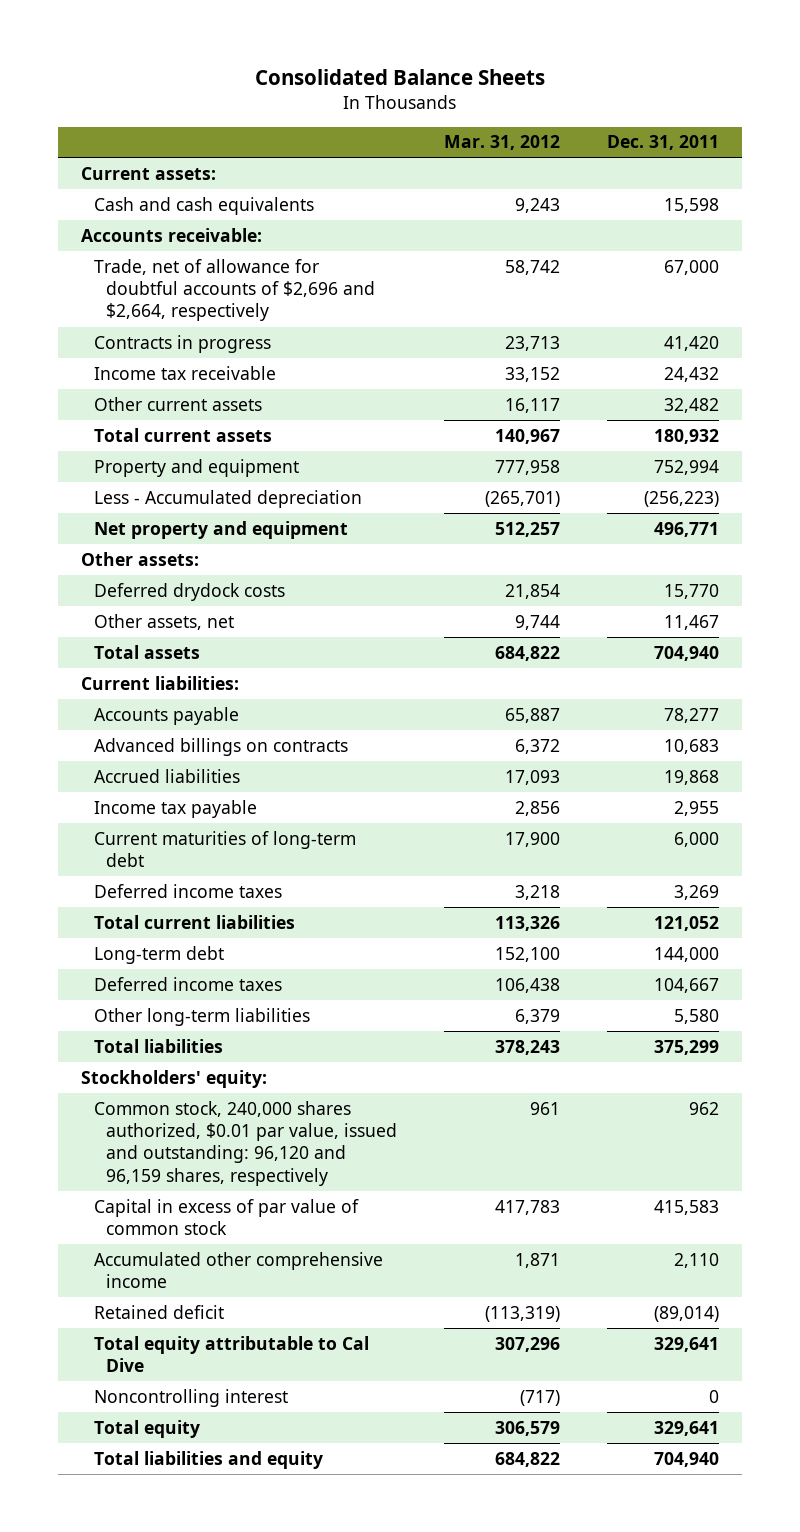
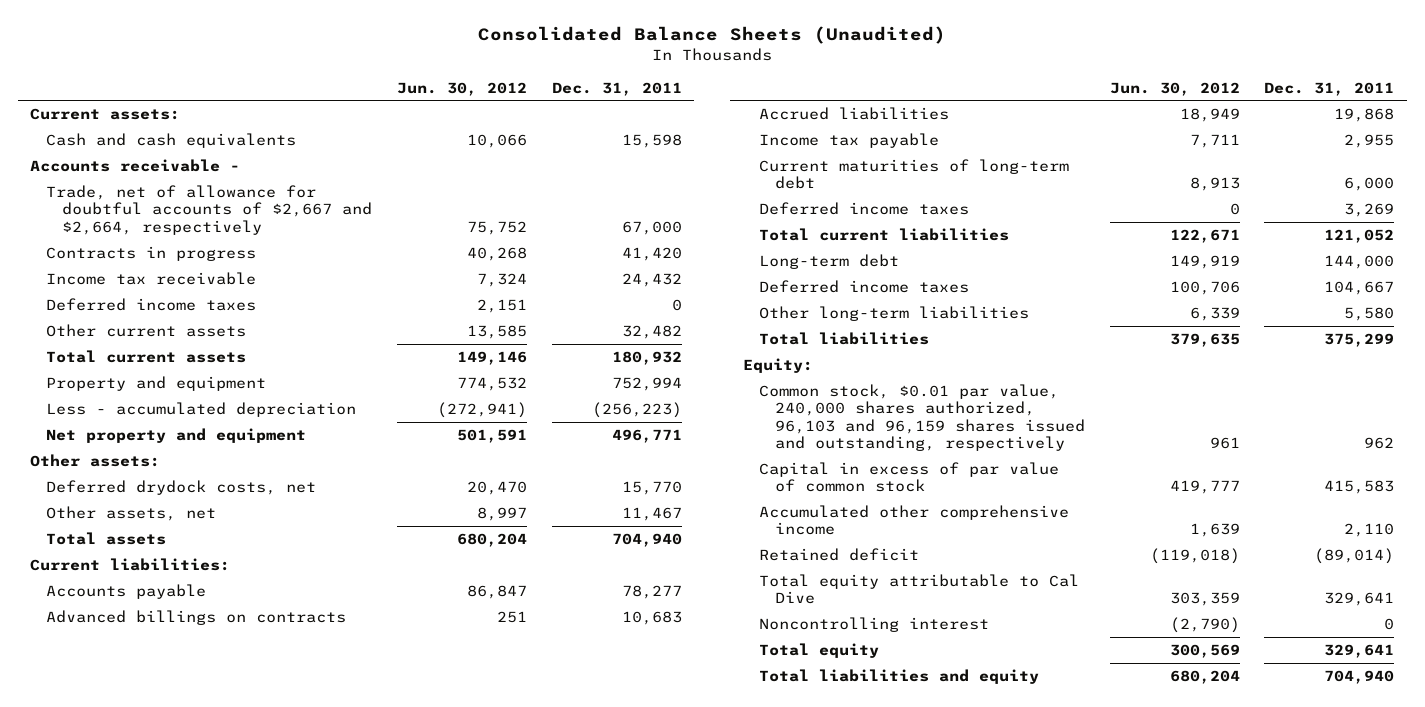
[254,69,545,86] Consolidated Balance Sheets -> [478,26,947,45] Consolidated Balance Sheets (Unaudited)
[443,135,560,151] Mar. 31, 2012 -> none
none -> [396,81,527,96] Jun. 30, 2012
[81,227,263,242] Accounts receivable: -> [30,159,241,173] Accounts receivable -
[93,258,376,322] Trade, net of allowance for doubtful accounts of $2,696 and $2,664, respectively -> [46,185,373,235] Trade, net of allowance for doubtful accounts of $2,667 and $2,664, respectively
none -> [46,298,257,312] Deferred income taxes
[93,489,362,508] Less - Accumulated depreciation -> [46,402,357,418] Less - accumulated depreciation
[93,582,285,601] Deferred drydock costs -> [46,480,317,496] Deferred drydock costs, net
[81,1069,268,1088] Stockholders' equity: -> [742,358,813,374] Equity:
[93,1100,398,1186] Common stock, 240,000 shares authorized, $0.01 par value, issued and outstanding: 96,120 and 96,159 shares, respectively -> [758,384,1085,452] Common stock, $0.01 par value, 240,000 shares authorized, 96,103 and 96,159 shares issued and outstanding, respectively

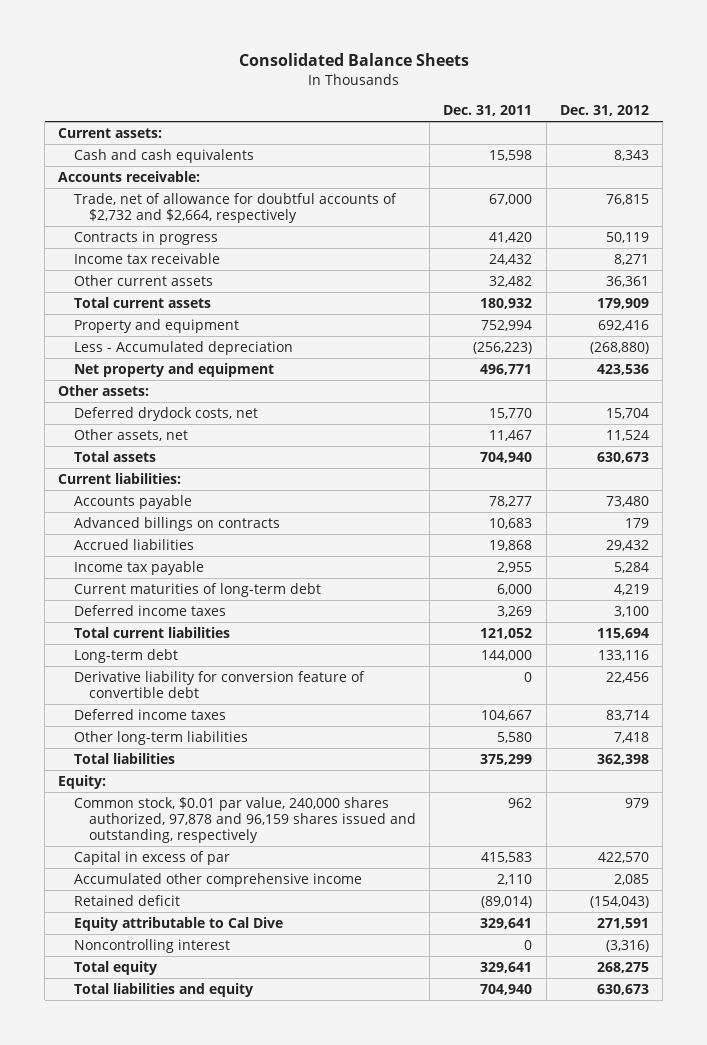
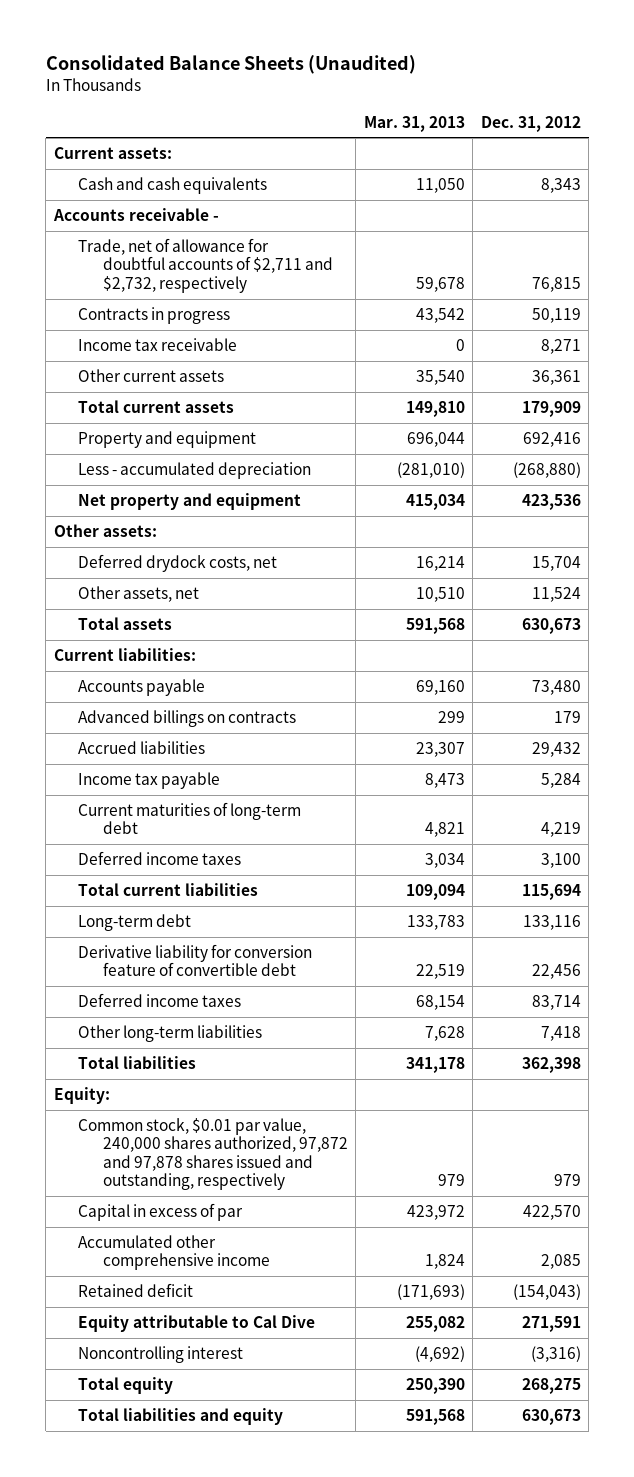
[238,53,469,67] Consolidated Balance Sheets -> [45,54,416,74] Consolidated Balance Sheets (Unaudited)
[443,104,533,116] Dec. 31, 2011 -> none
none -> [363,115,465,132] Mar. 31, 2013
[58,171,201,183] Accounts receivable: -> [52,208,219,222] Accounts receivable -
[73,193,397,224] Trade, net of allowance for doubtful accounts of $2,732 and $2,664, respectively -> [78,238,333,293] Trade, net of allowance for doubtful accounts of $2,711 and $2,732, respectively
[73,341,293,356] Less - Accumulated depreciation -> [78,462,312,480] Less - accumulated depreciation
[73,797,417,844] Common stock, $0.01 par value, 240,000 shares authorized, 97,878 and 96,159 shares issued and outstanding, respectively -> [78,1118,348,1191] Common stock, $0.01 par value, 240,000 shares authorized, 97,872 and 97,878 shares issued and outstanding, respectively

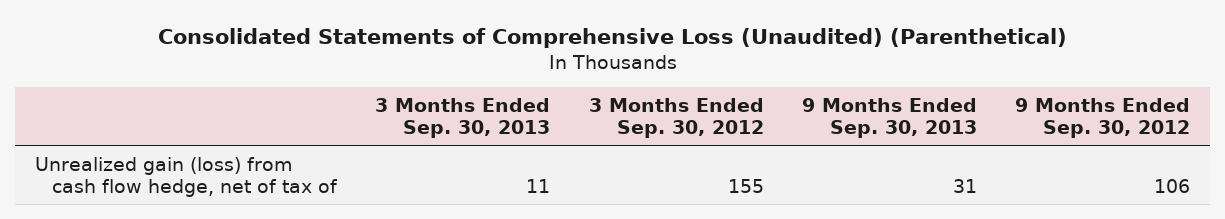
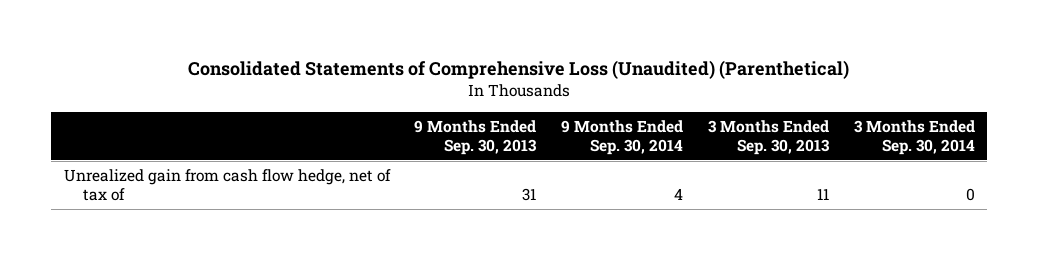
[588,98,764,139] 3 Months Ended Sep. 30, 2012 -> none
[1015,98,1191,139] 9 Months Ended Sep. 30, 2012 -> none
none -> [561,120,684,155] 9 Months Ended Sep. 30, 2014
none -> [853,120,975,155] 3 Months Ended Sep. 30, 2014
[34,156,338,197] Unrealized gain (loss) from cash flow hedge, net of tax of -> [63,169,391,201] Unrealized gain from cash flow hedge, net of tax of

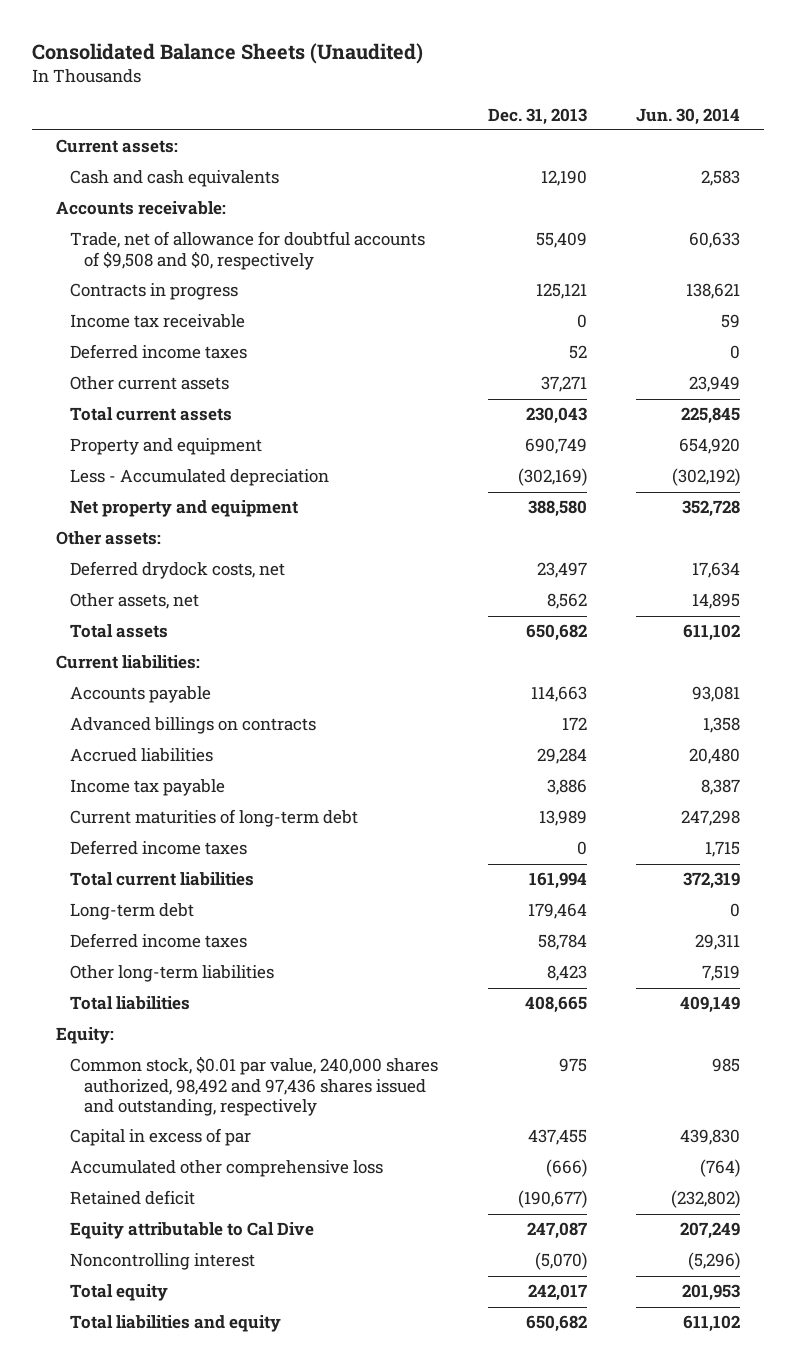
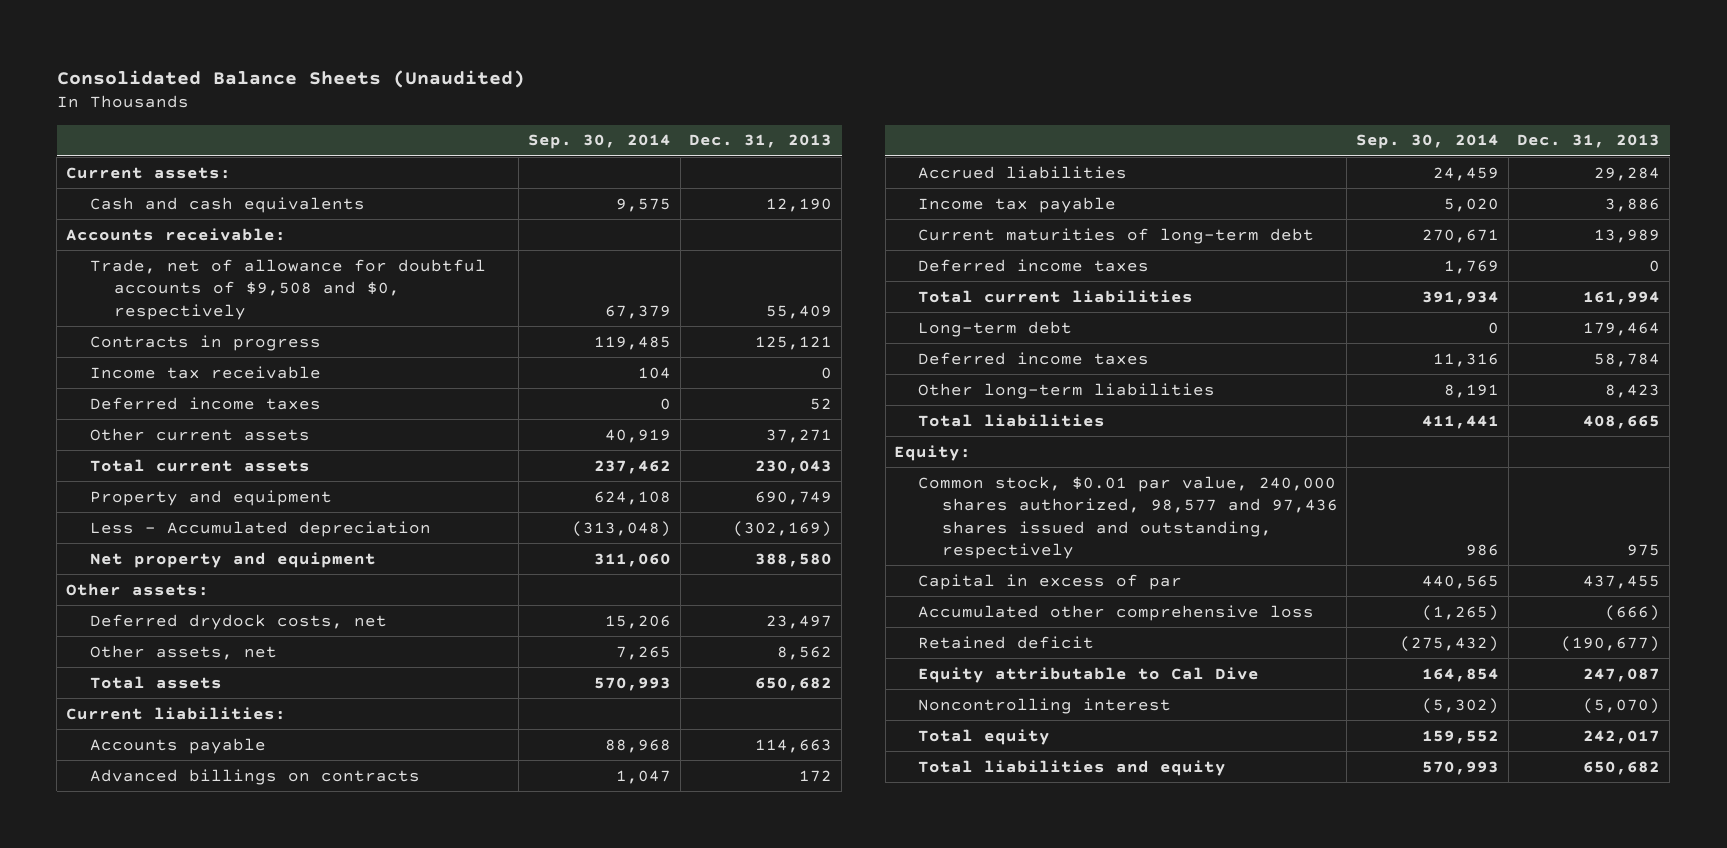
[635,107,740,125] Jun. 30, 2014 -> none
none -> [527,134,671,150] Sep. 30, 2014
[70,1056,439,1116] Common stock, $0.01 par value, 240,000 shares authorized, 98,492 and 97,436 shares issued and outstanding, respectively -> [917,475,1338,560] Common stock, $0.01 par value, 240,000 shares authorized, 98,577 and 97,436 shares issued and outstanding, respectively

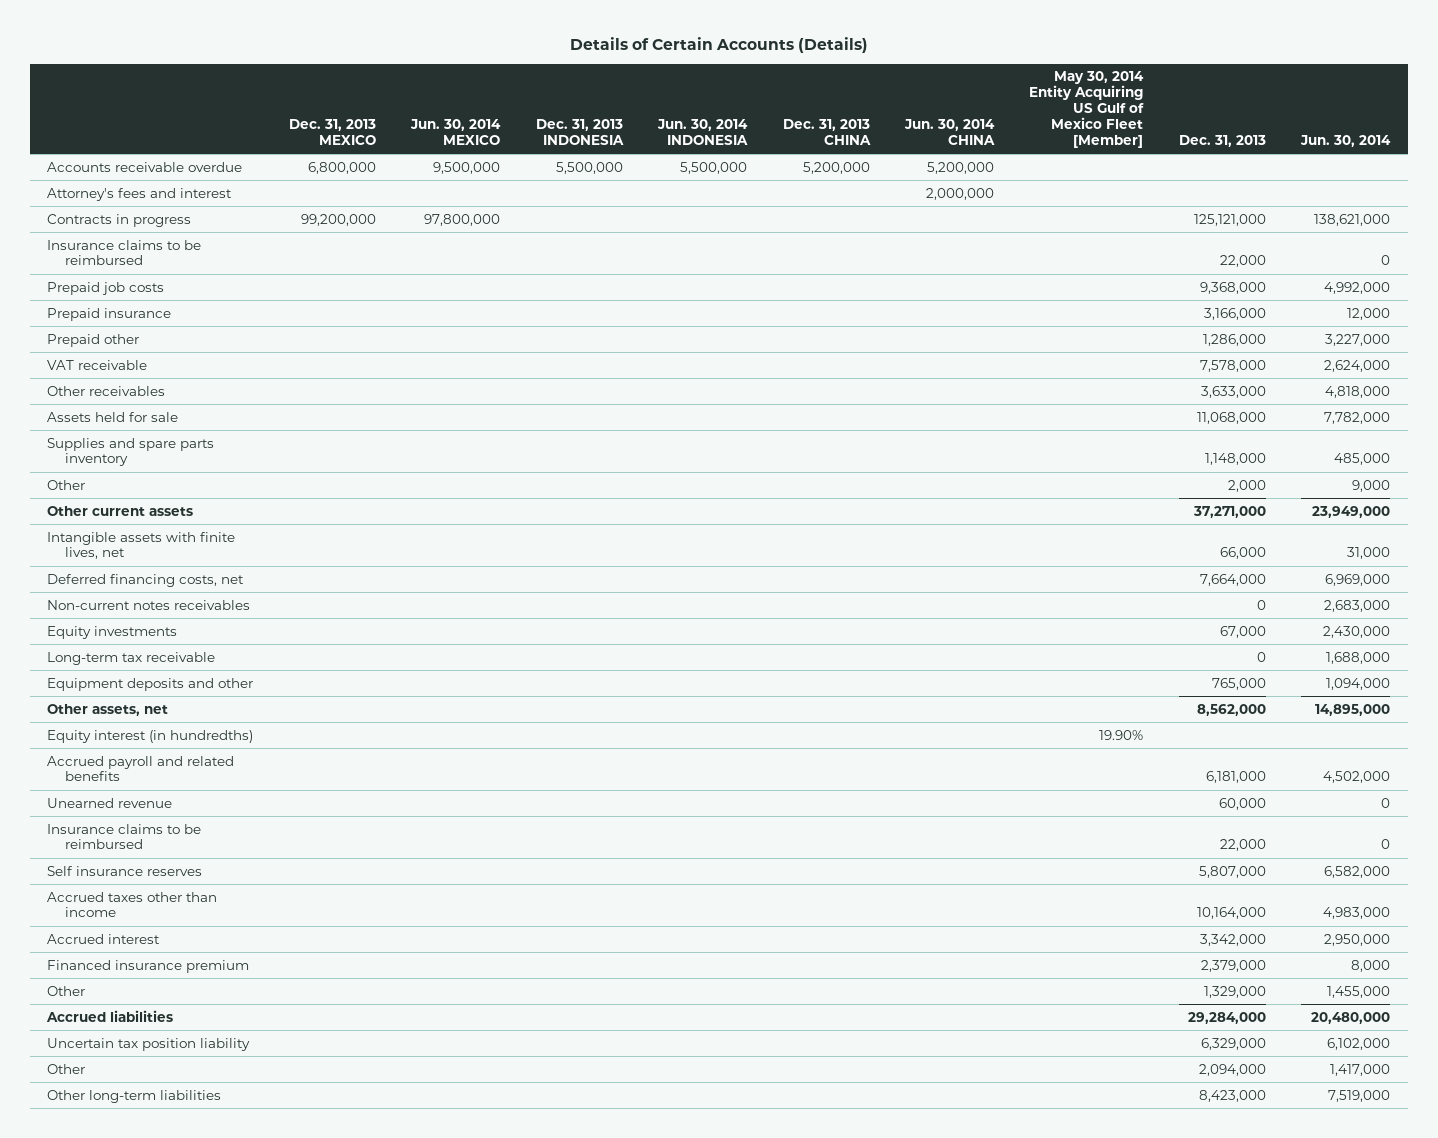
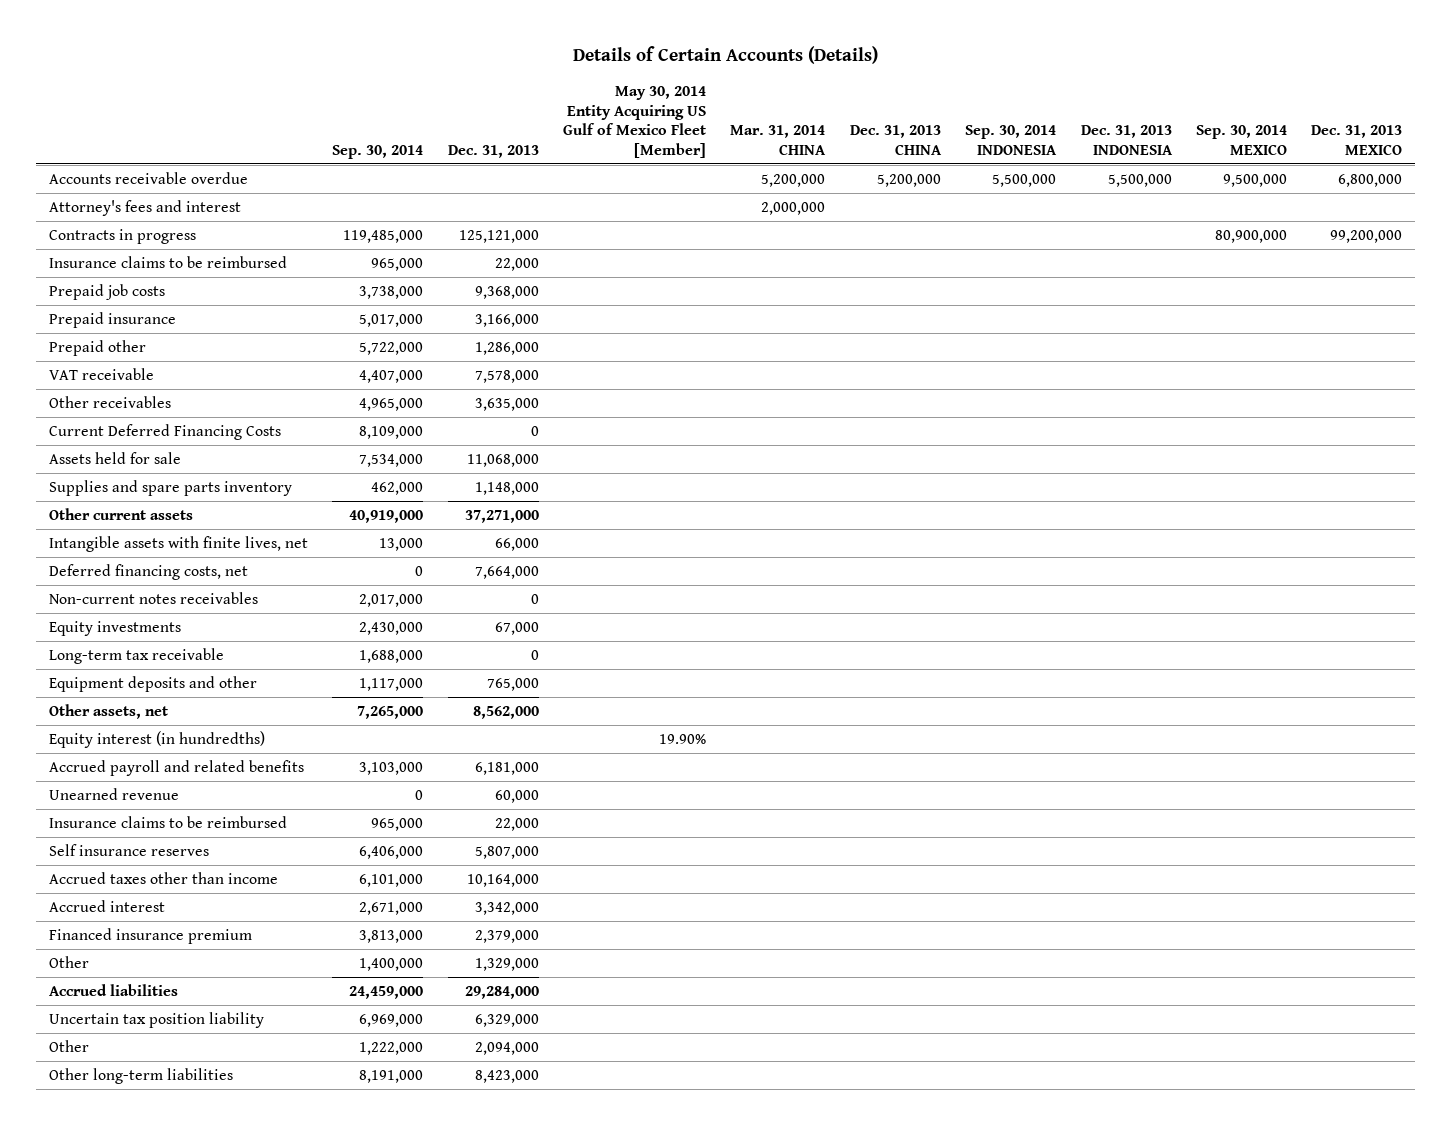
[410,118,502,145] Jun. 30, 2014 MEXICO -> none
[657,118,749,145] Jun. 30, 2014 INDONESIA -> none
[903,118,995,145] Jun. 30, 2014 CHINA -> none
[1300,134,1392,147] Jun. 30, 2014 -> none
none -> [332,145,424,160] Sep. 30, 2014
none -> [730,125,827,156] Mar. 31, 2014 CHINA
none -> [965,125,1058,156] Sep. 30, 2014 INDONESIA
none -> [1196,125,1288,156] Sep. 30, 2014 MEXICO
[1200,385,1266,398] 3,633,000 -> [474,397,539,411] 3,635,000
none -> [48,423,281,440] Current Deferred Financing Costs
[47,479,86,490] Other -> none

